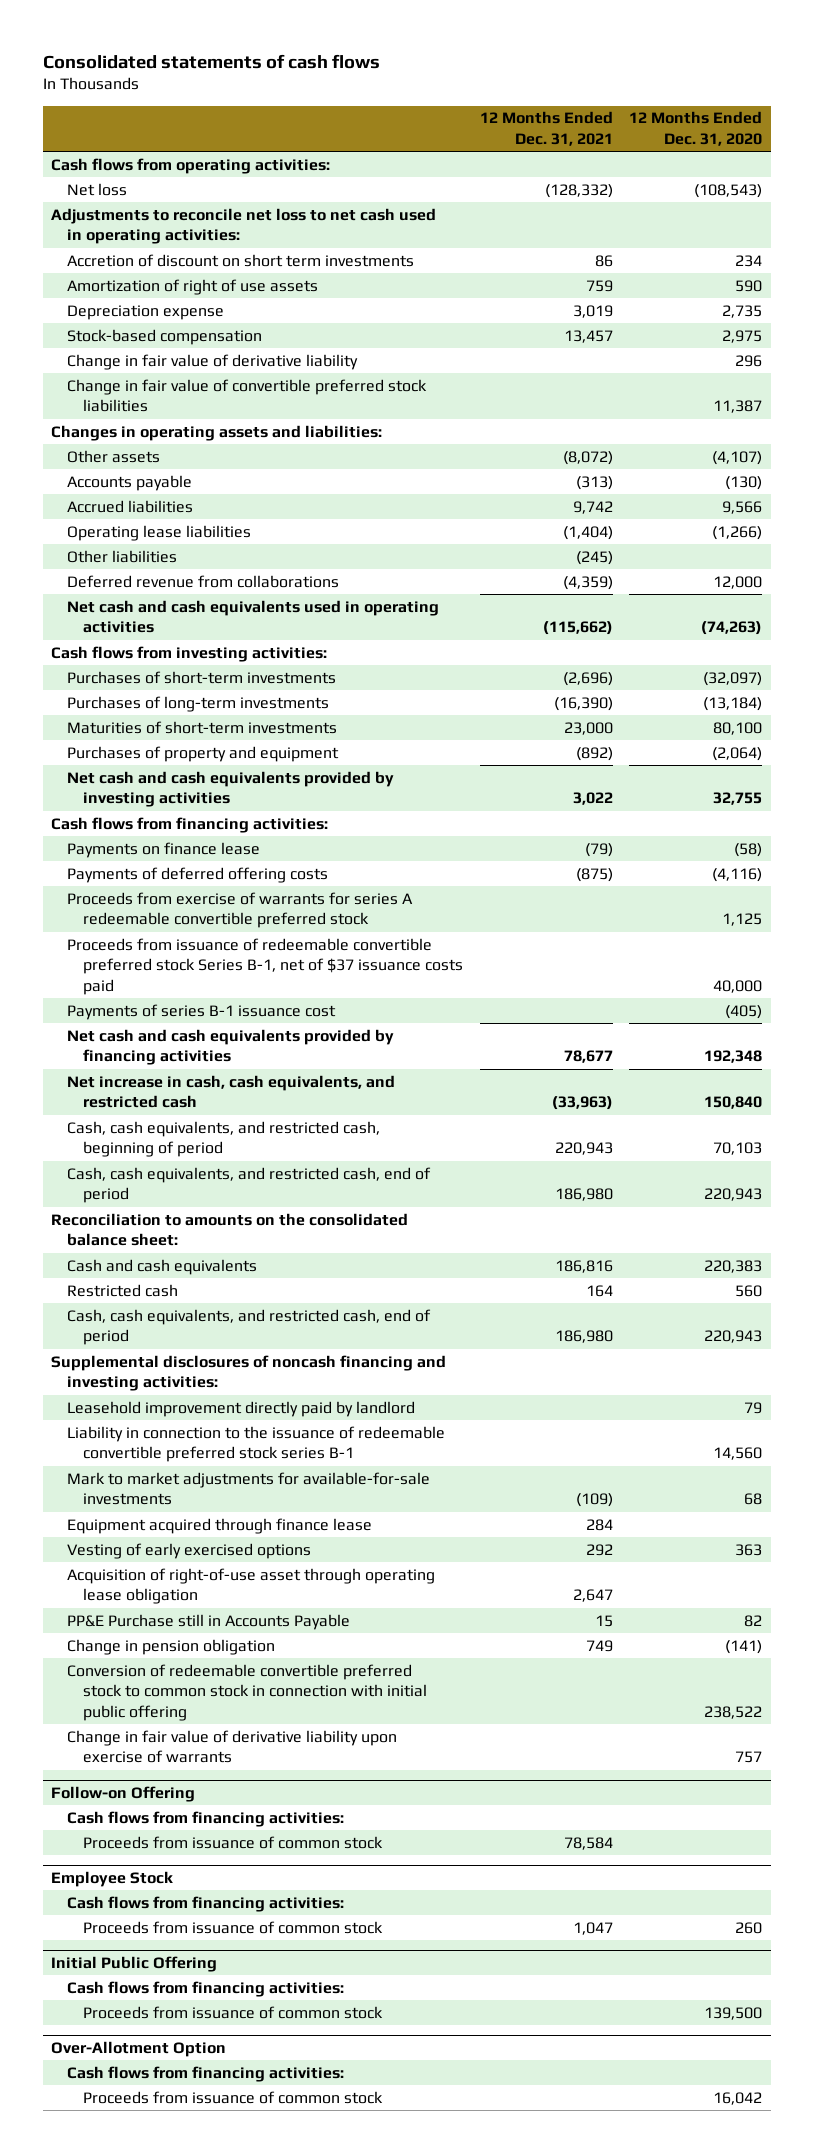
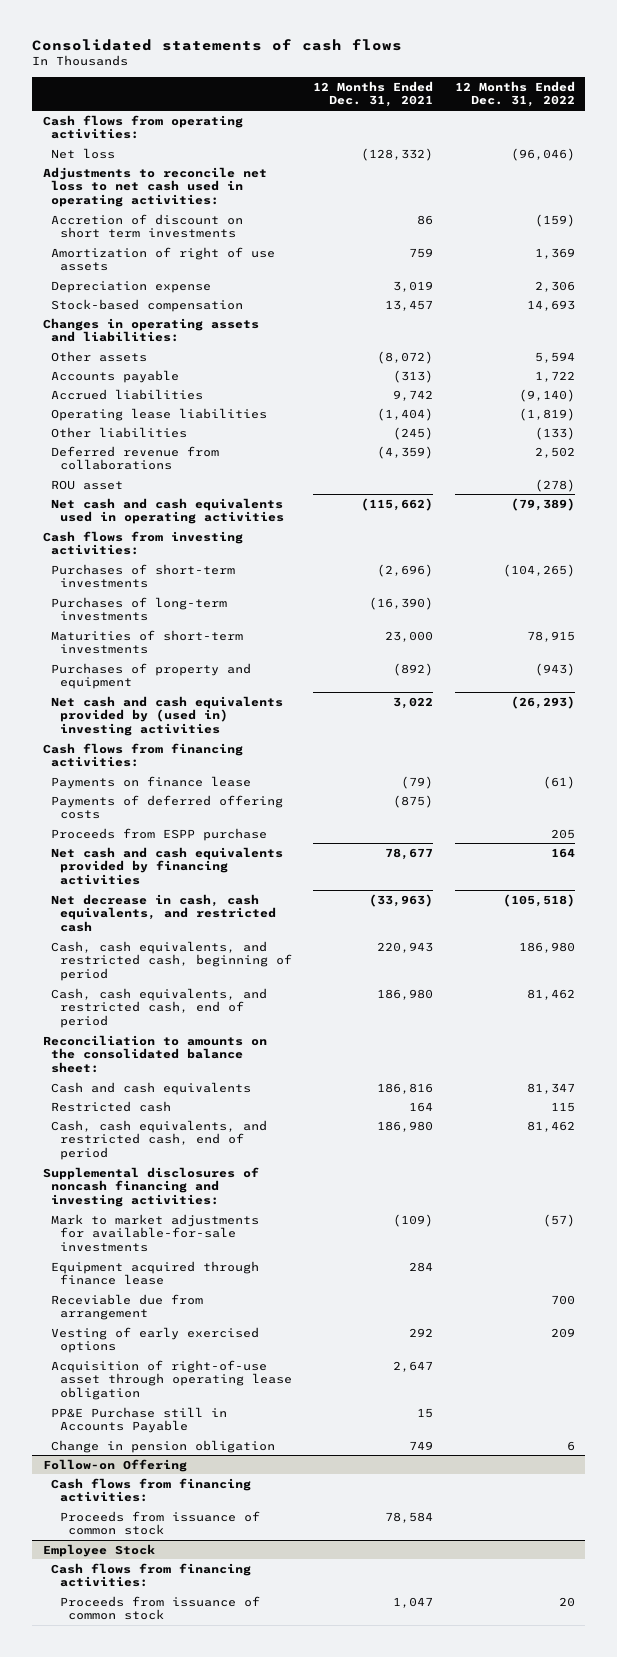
[629,111,763,146] 12 Months Ended Dec. 31, 2020 -> none
none -> [454,80,575,108] 12 Months Ended Dec. 31, 2022
[66,353,358,370] Change in fair value of derivative liability -> none
[66,378,427,413] Change in fair value of convertible preferred stock liabilities -> none
none -> [51,479,124,490] ROU asset
[66,770,394,808] Net cash and cash equivalents provided by investing activities -> [51,695,284,737] Net cash and cash equivalents provided by (used in) investing activities
[66,891,413,929] Proceeds from exercise of warrants for series A redeemable convertible preferred stock -> none
[66,937,463,995] Proceeds from issuance of redeemable convertible preferred stock Series B-1, net of $37 issuance costs paid -> none
[66,1003,336,1020] Payments of series B-1 issuance cost -> none
none -> [51,827,268,841] Proceeds from ESPP purchase
[66,1074,395,1109] Net increase in cash, cash equivalents, and restricted cash -> [51,893,276,933] Net decrease in cash, cash equivalents, and restricted cash
[66,1400,415,1417] Leasehold improvement directly paid by landlord -> none
[66,1425,445,1463] Liability in connection to the issuance of redeemable convertible preferred stock series B-1 -> none
none -> [51,1293,204,1321] Receviable due from arrangement
[66,1663,427,1721] Conversion of redeemable convertible preferred stock to common stock in connection with initial public offering -> none
[66,1729,397,1764] Change in fair value of derivative liability upon exercise of warrants -> none
[51,1956,218,1973] Initial Public Offering -> none
[66,1980,344,1997] Cash flows from financing activities: -> none
[82,2005,383,2019] Proceeds from issuance of common stock -> none
[51,2041,227,2058] Over-Allotment Option -> none
[66,2065,344,2082] Cash flows from financing activities: -> none
[82,2090,383,2104] Proceeds from issuance of common stock -> none

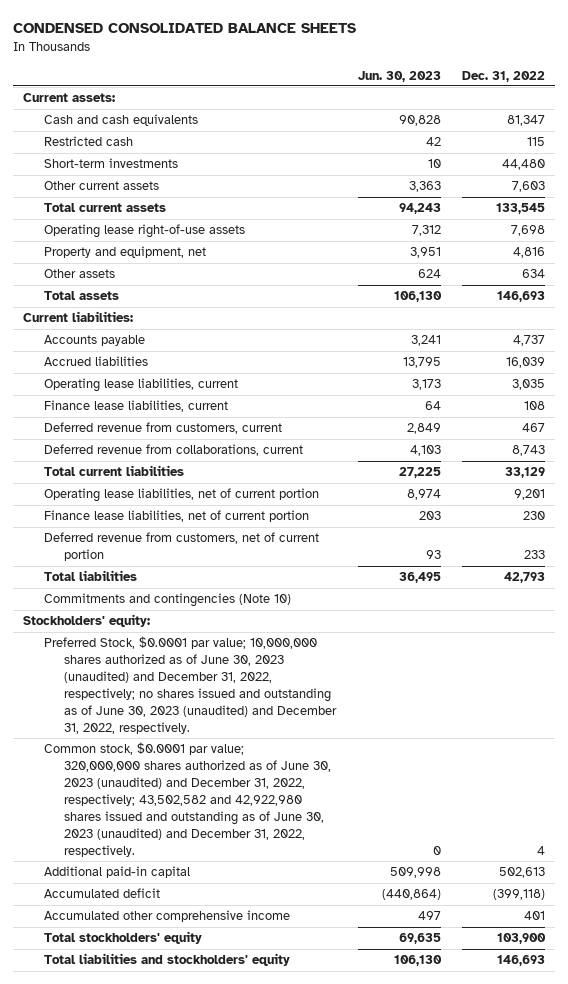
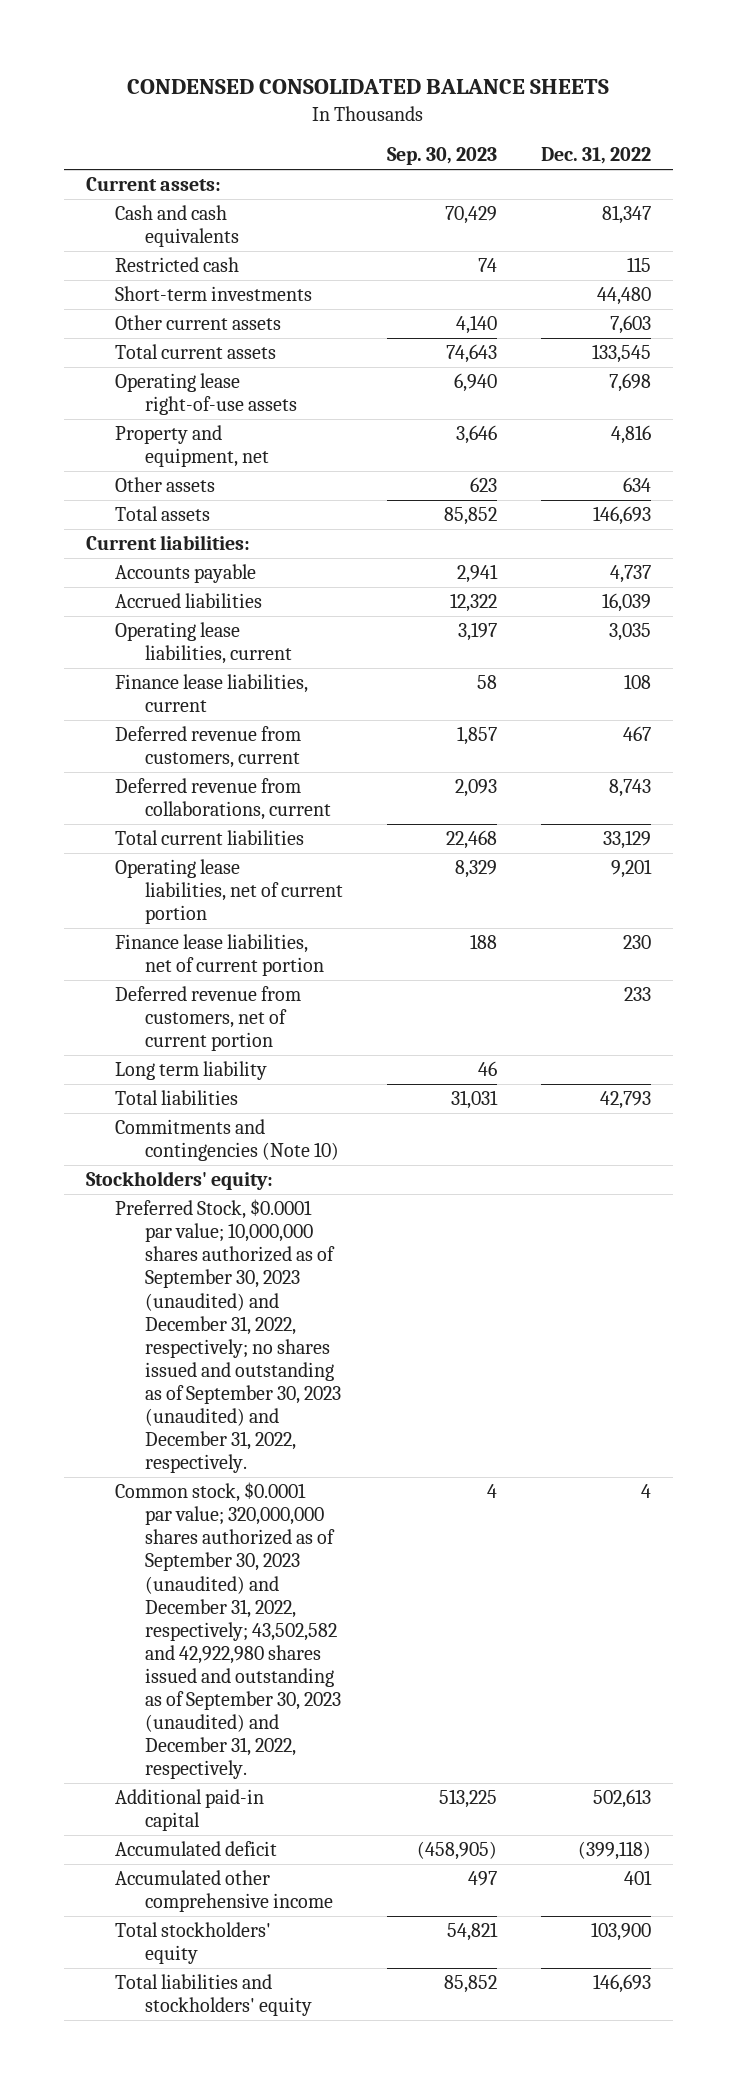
[357,70,441,82] Jun. 30, 2023 -> none
none -> [386,147,497,166] Sep. 30, 2023
none -> [115,1061,268,1081] Long term liability
[43,636,338,734] Preferred Stock, $0.0001 par value; 10,000,000 shares authorized as of June 30, 2023 (unaudited) and December 31, 2022, respectively; no shares issued and outstanding as of June 30, 2023 (unaudited) and December 31, 2022, respectively. -> [115,1199,341,1474] Preferred Stock, $0.0001 par value; 10,000,000 shares authorized as of September 30, 2023 (unaudited) and December 31, 2022, respectively; no shares issued and outstanding as of September 30, 2023 (unaudited) and December 31, 2022, respectively.
[43,742,332,857] Common stock, $0.0001 par value; 320,000,000 shares authorized as of June 30, 2023 (unaudited) and December 31, 2022, respectively; 43,502,582 and 42,922,980 shares issued and outstanding as of June 30, 2023 (unaudited) and December 31, 2022, respectively. -> [115,1482,341,1780] Common stock, $0.0001 par value; 320,000,000 shares authorized as of September 30, 2023 (unaudited) and December 31, 2022, respectively; 43,502,582 and 42,922,980 shares issued and outstanding as of September 30, 2023 (unaudited) and December 31, 2022, respectively.

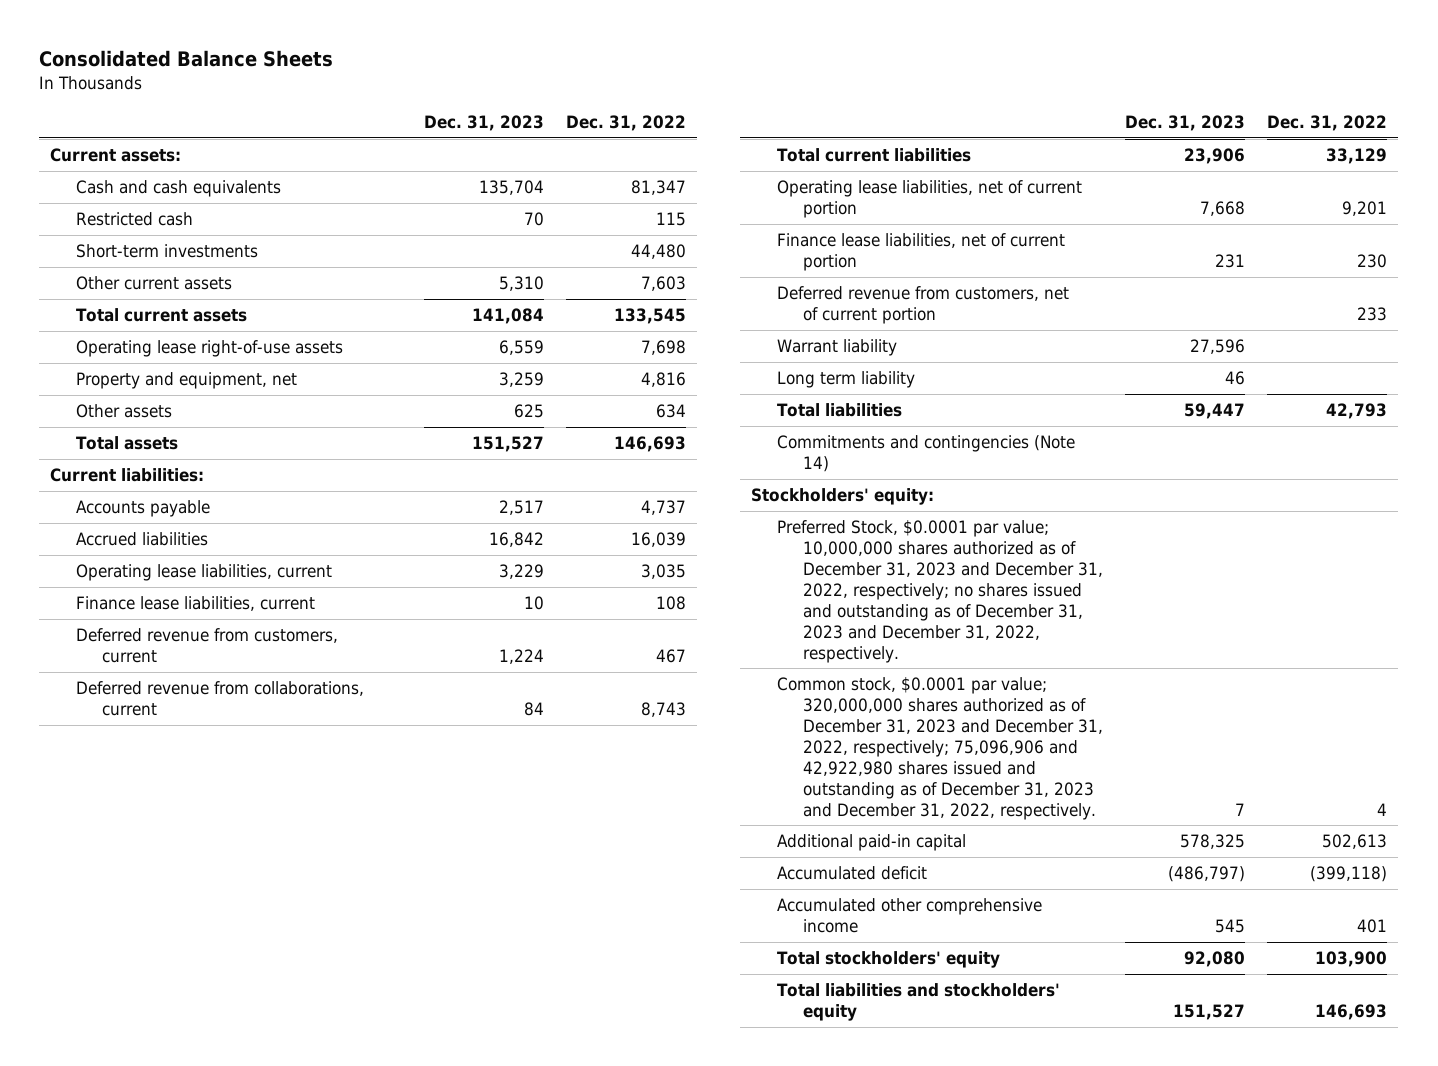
[127,79,610,95] CONDENSED CONSOLIDATED BALANCE SHEETS -> [39,49,334,67] Consolidated Balance Sheets
[386,147,497,166] Sep. 30, 2023 -> none
none -> [424,114,545,131] Dec. 31, 2023
none -> [777,339,898,357] Warrant liability
[115,1119,339,1162] Commitments and contingencies (Note 10) -> [777,435,1076,473] Commitments and contingencies (Note 14)
[115,1199,341,1474] Preferred Stock, $0.0001 par value; 10,000,000 shares authorized as of September 30, 2023 (unaudited) and December 31, 2022, respectively; no shares issued and outstanding as of September 30, 2023 (unaudited) and December 31, 2022, respectively. -> [777,520,1104,663] Preferred Stock, $0.0001 par value; 10,000,000 shares authorized as of December 31, 2023 and December 31, 2022, respectively; no shares issued and outstanding as of December 31, 2023 and December 31, 2022, respectively.
[115,1482,341,1780] Common stock, $0.0001 par value; 320,000,000 shares authorized as of September 30, 2023 (unaudited) and December 31, 2022, respectively; 43,502,582 and 42,922,980 shares issued and outstanding as of September 30, 2023 (unaudited) and December 31, 2022, respectively. -> [777,677,1104,820] Common stock, $0.0001 par value; 320,000,000 shares authorized as of December 31, 2023 and December 31, 2022, respectively; 75,096,906 and 42,922,980 shares issued and outstanding as of December 31, 2023 and December 31, 2022, respectively.

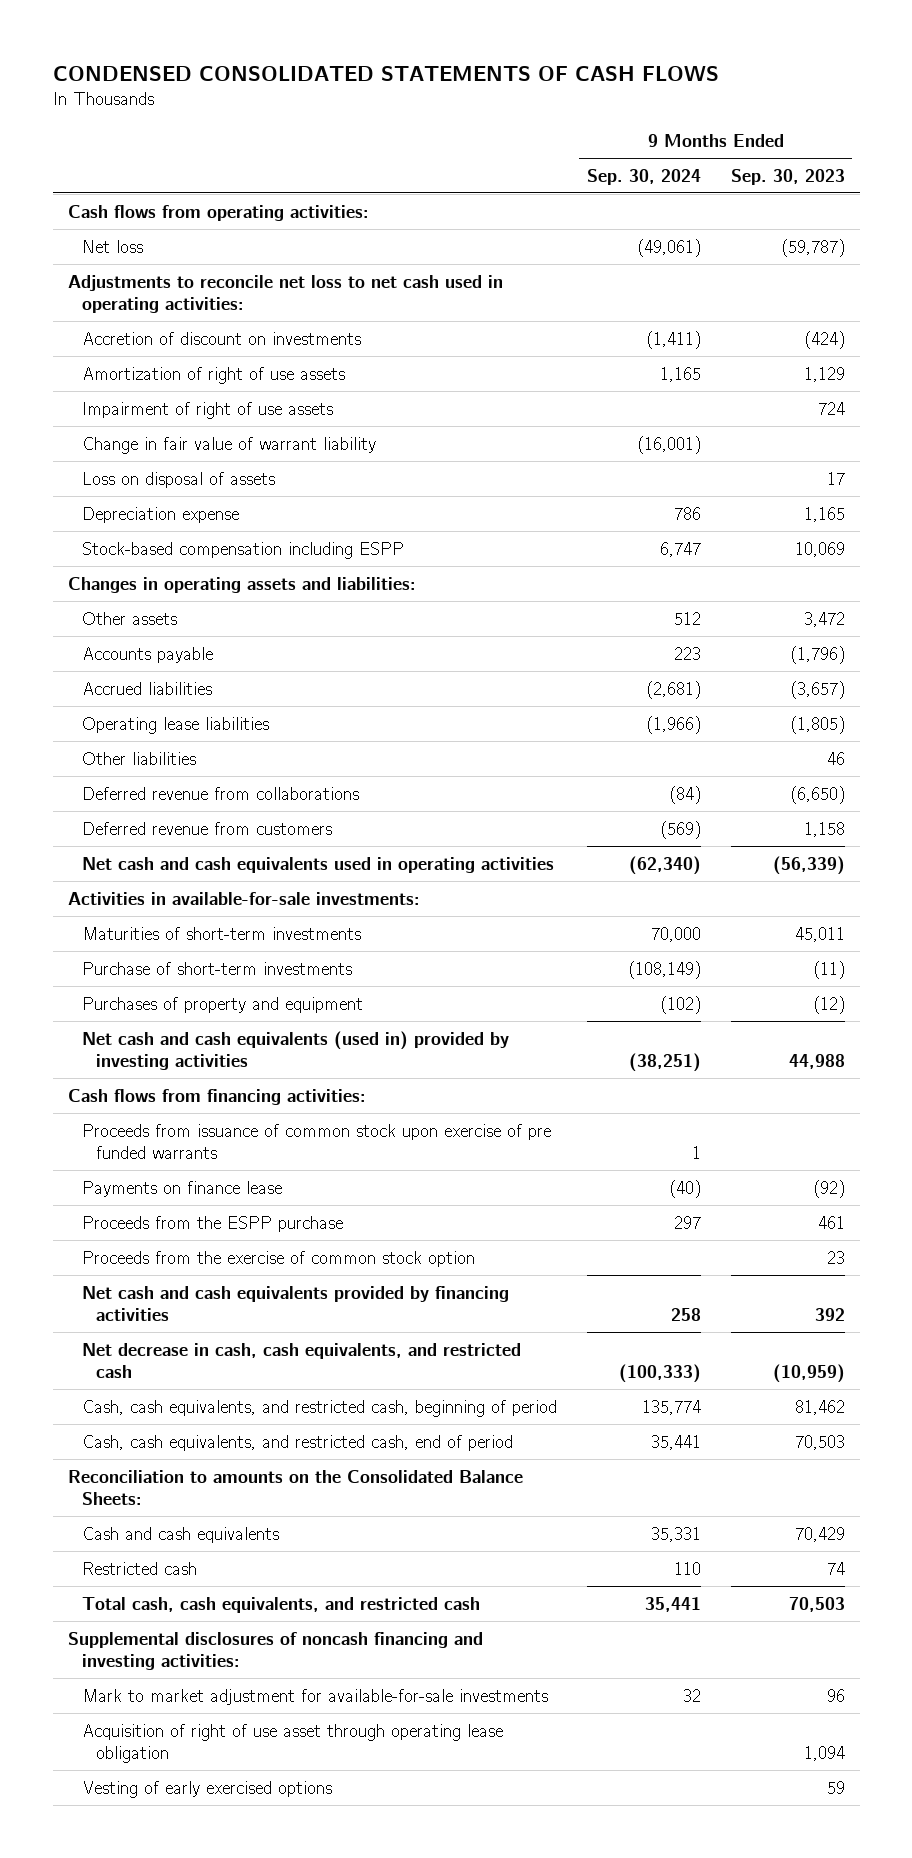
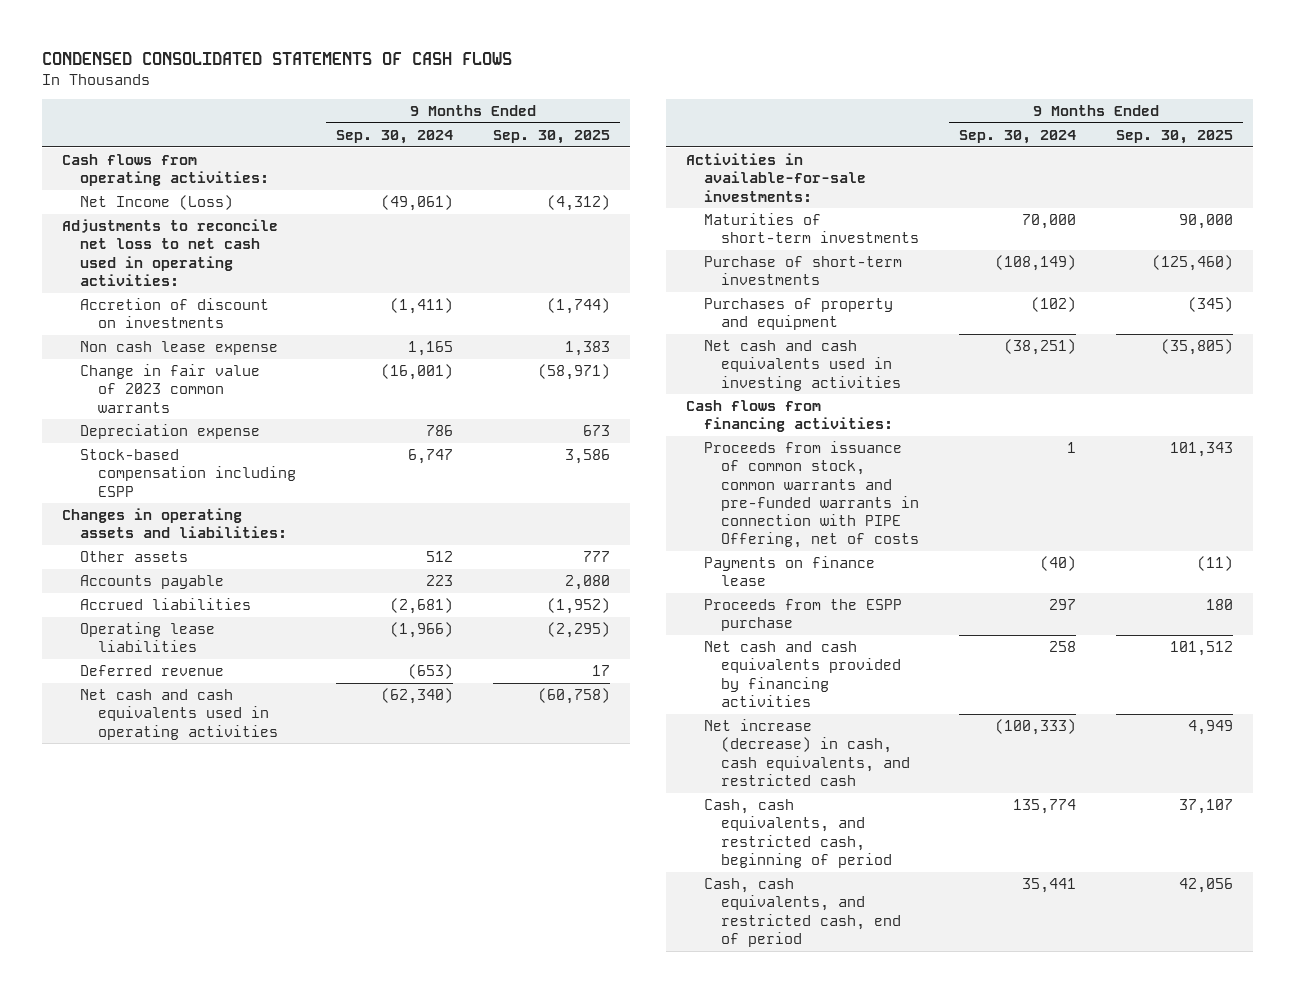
[730,168,845,185] Sep. 30, 2023 -> none
none -> [492,129,610,144] Sep. 30, 2025
[81,239,143,253] Net loss -> [80,194,234,210] Net Income (Loss)
[81,401,333,419] Impairment of right of use assets -> none
[81,471,275,488] Loss on disposal of assets -> none
[81,366,345,384] Amortization of right of use assets -> [80,340,279,355] Non cash lease expense
[81,436,376,454] Change in fair value of warrant liability -> [80,363,261,413] Change in fair value of 2023 common warrants
[81,751,196,765] Other liabilities -> none
[81,821,332,835] Deferred revenue from customers -> none
[81,786,359,800] Deferred revenue from collaborations -> [80,664,225,676] Deferred revenue
[668,785,701,804] (84) -> [407,663,453,679] (653)
[81,1030,509,1071] Net cash and cash equivalents (used in) provided by investing activities -> [703,339,902,391] Net cash and cash equivalents used in investing activities
[81,1123,551,1160] Proceeds from issuance of common stock upon exercise of pre funded warrants -> none
none -> [703,440,920,549] Proceeds from issuance of common stock, common warrants and pre-funded warrants in connection with PIPE Offering, net of costs
[81,1250,475,1267] Proceeds from the exercise of common stock option -> none
[81,1342,521,1379] Net decrease in cash, cash equivalents, and restricted cash -> [703,718,911,786] Net increase (decrease) in cash, cash equivalents, and restricted cash
[67,1469,523,1506] Reconciliation to amounts on the Consolidated Balance Sheets: -> none
[81,1526,279,1543] Cash and cash equivalents -> none
[81,1561,197,1575] Restricted cash -> none
[81,1596,480,1613] Total cash, cash equivalents, and restricted cash -> none
[67,1631,483,1671] Supplemental disclosures of noncash financing and investing activities: -> none
[81,1688,548,1705] Mark to market adjustment for available-for-sale investments -> none
[81,1723,503,1764] Acquisition of right of use asset through operating lease obligation -> none
[81,1780,332,1798] Vesting of early exercised options -> none

